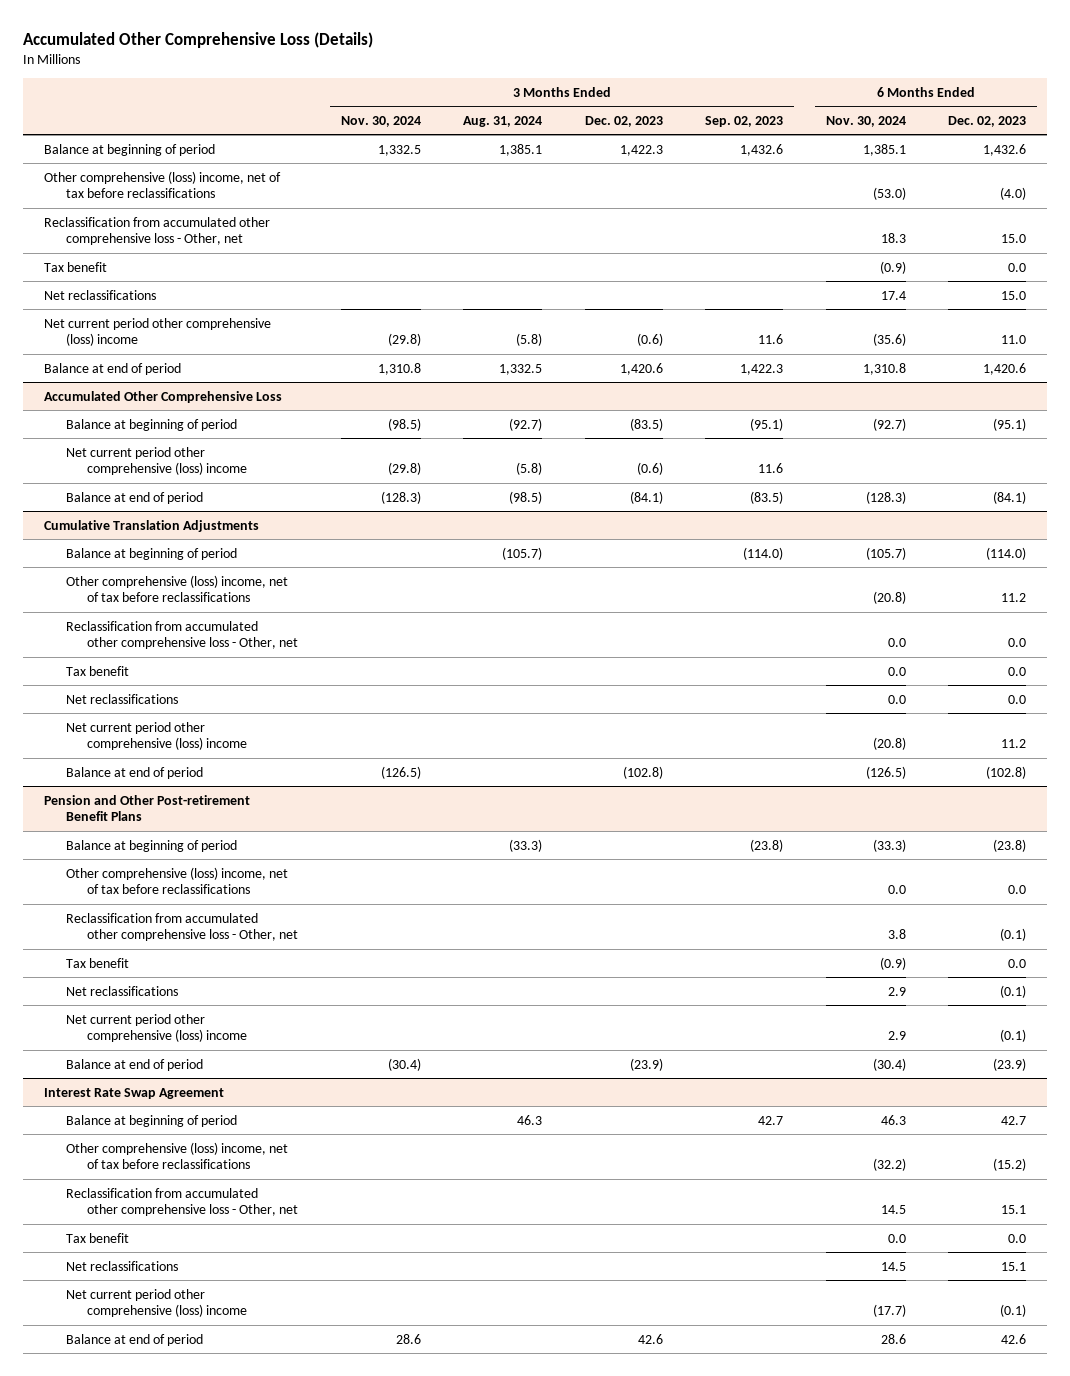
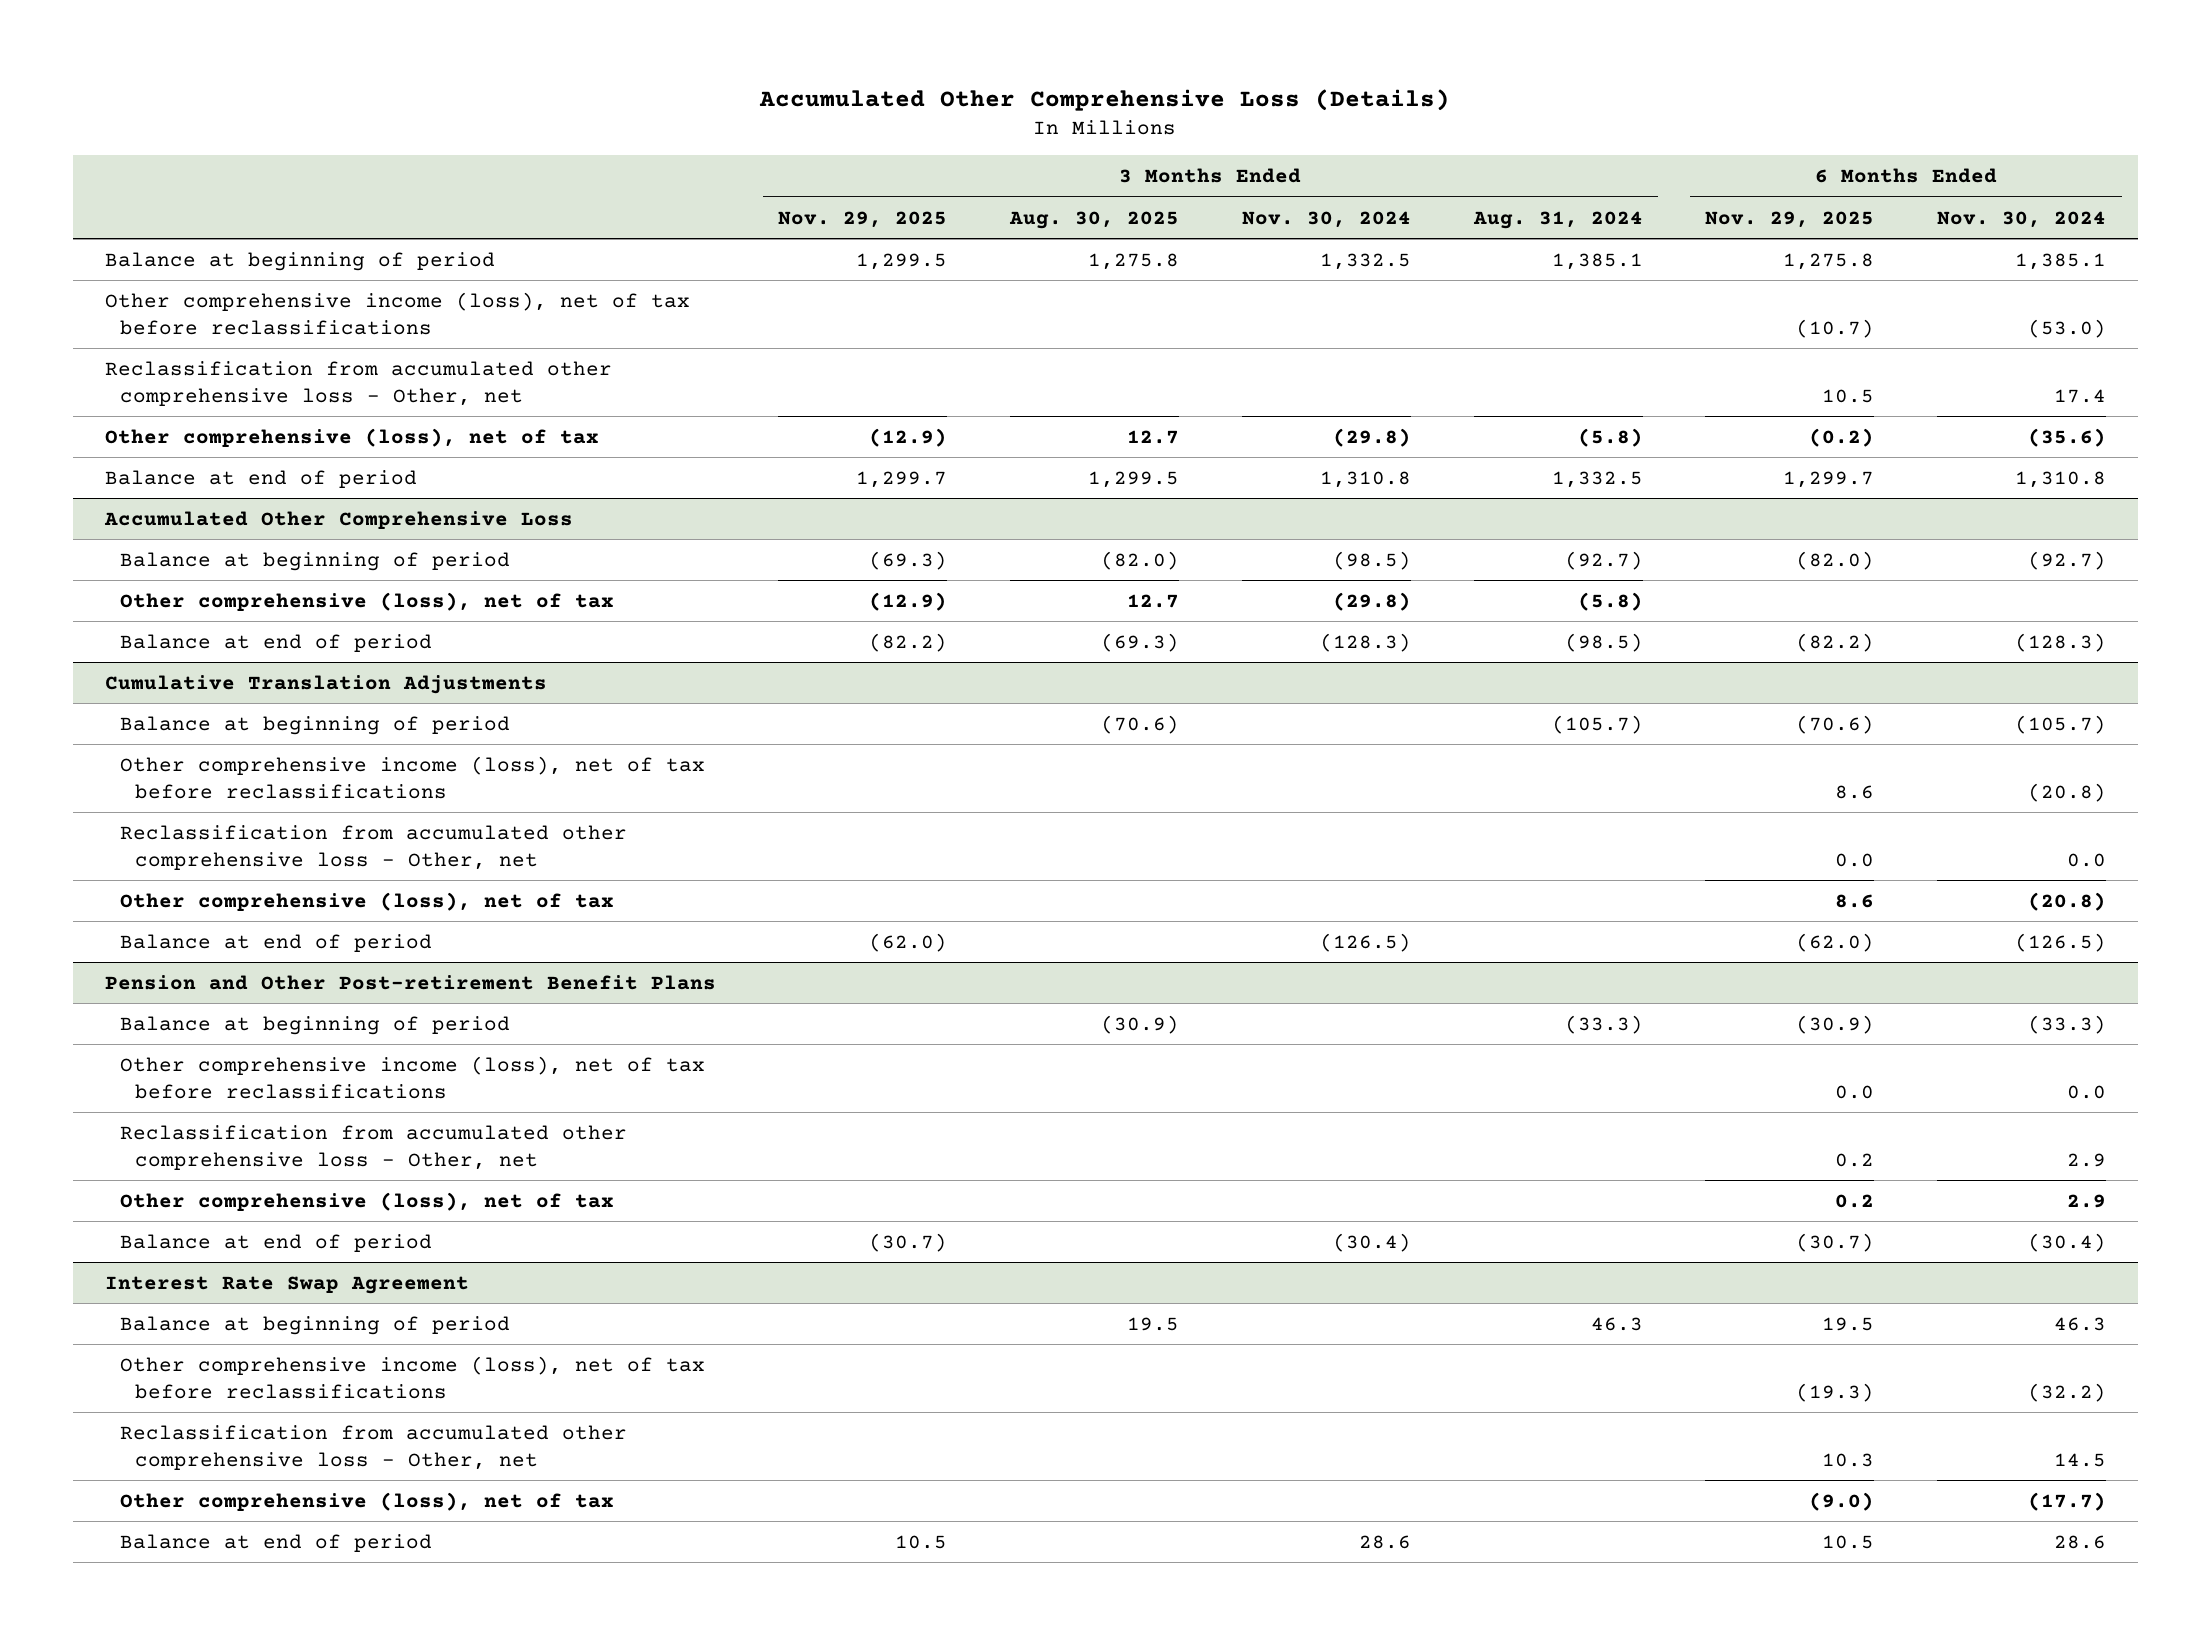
[584,115,663,127] Dec. 02, 2023 -> none
[705,115,784,127] Sep. 02, 2023 -> none
[947,115,1026,127] Dec. 02, 2023 -> none
none -> [778,210,948,228] Nov. 29, 2025
none -> [1009,210,1180,229] Aug. 30, 2025
none -> [1705,210,1875,228] Nov. 29, 2025
[43,261,107,272] Tax benefit -> none
[43,289,156,300] Net reclassifications -> none
[43,170,281,199] Other comprehensive (loss) income, net of tax before reclassifications -> [104,291,690,335] Other comprehensive income (loss), net of tax before reclassifications
[880,233,906,244] 18.3 -> [2054,388,2107,403] 17.4
[43,317,271,347] Net current period other comprehensive (loss) income -> [104,427,599,447] Other comprehensive (loss), net of tax
[65,446,248,476] Net current period other comprehensive (loss) income -> [119,591,614,611] Other comprehensive (loss), net of tax
[65,574,288,603] Other comprehensive (loss) income, net of tax before reclassifications -> [119,755,705,799] Other comprehensive income (loss), net of tax before reclassifications
[65,665,129,676] Tax benefit -> none
[65,693,178,704] Net reclassifications -> none
[65,721,248,751] Net current period other comprehensive (loss) income -> [119,891,614,911] Other comprehensive (loss), net of tax
[65,957,129,968] Tax benefit -> none
[65,985,178,996] Net reclassifications -> none
[65,866,288,895] Other comprehensive (loss) income, net of tax before reclassifications -> [119,1055,705,1099] Other comprehensive income (loss), net of tax before reclassifications
[887,929,906,940] 3.8 -> [2067,1152,2107,1167] 2.9
[65,1013,248,1043] Net current period other comprehensive (loss) income -> [119,1191,614,1211] Other comprehensive (loss), net of tax
[65,1141,288,1170] Other comprehensive (loss) income, net of tax before reclassifications -> [119,1355,705,1399] Other comprehensive income (loss), net of tax before reclassifications
[65,1232,129,1243] Tax benefit -> none
[65,1260,178,1271] Net reclassifications -> none
[65,1288,248,1318] Net current period other comprehensive (loss) income -> [119,1491,614,1511] Other comprehensive (loss), net of tax

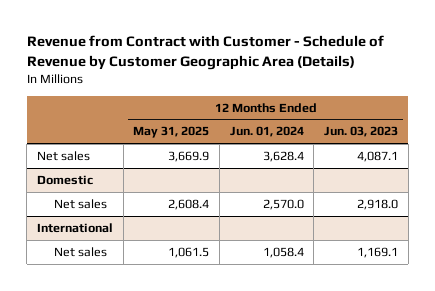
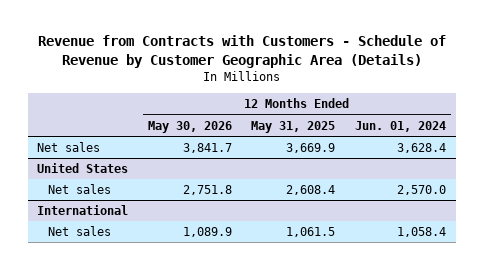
[26,35,384,70] Revenue from Contract with Customer - Schedule of Revenue by Customer Geographic Area (Details) -> [37,35,446,69] Revenue from Contracts with Customers - Schedule of Revenue by Customer Geographic Area (Details)
[323,126,398,138] Jun. 03, 2023 -> none
none -> [147,120,232,133] May 30, 2026
[37,174,94,185] Domestic -> [37,163,129,174] United States

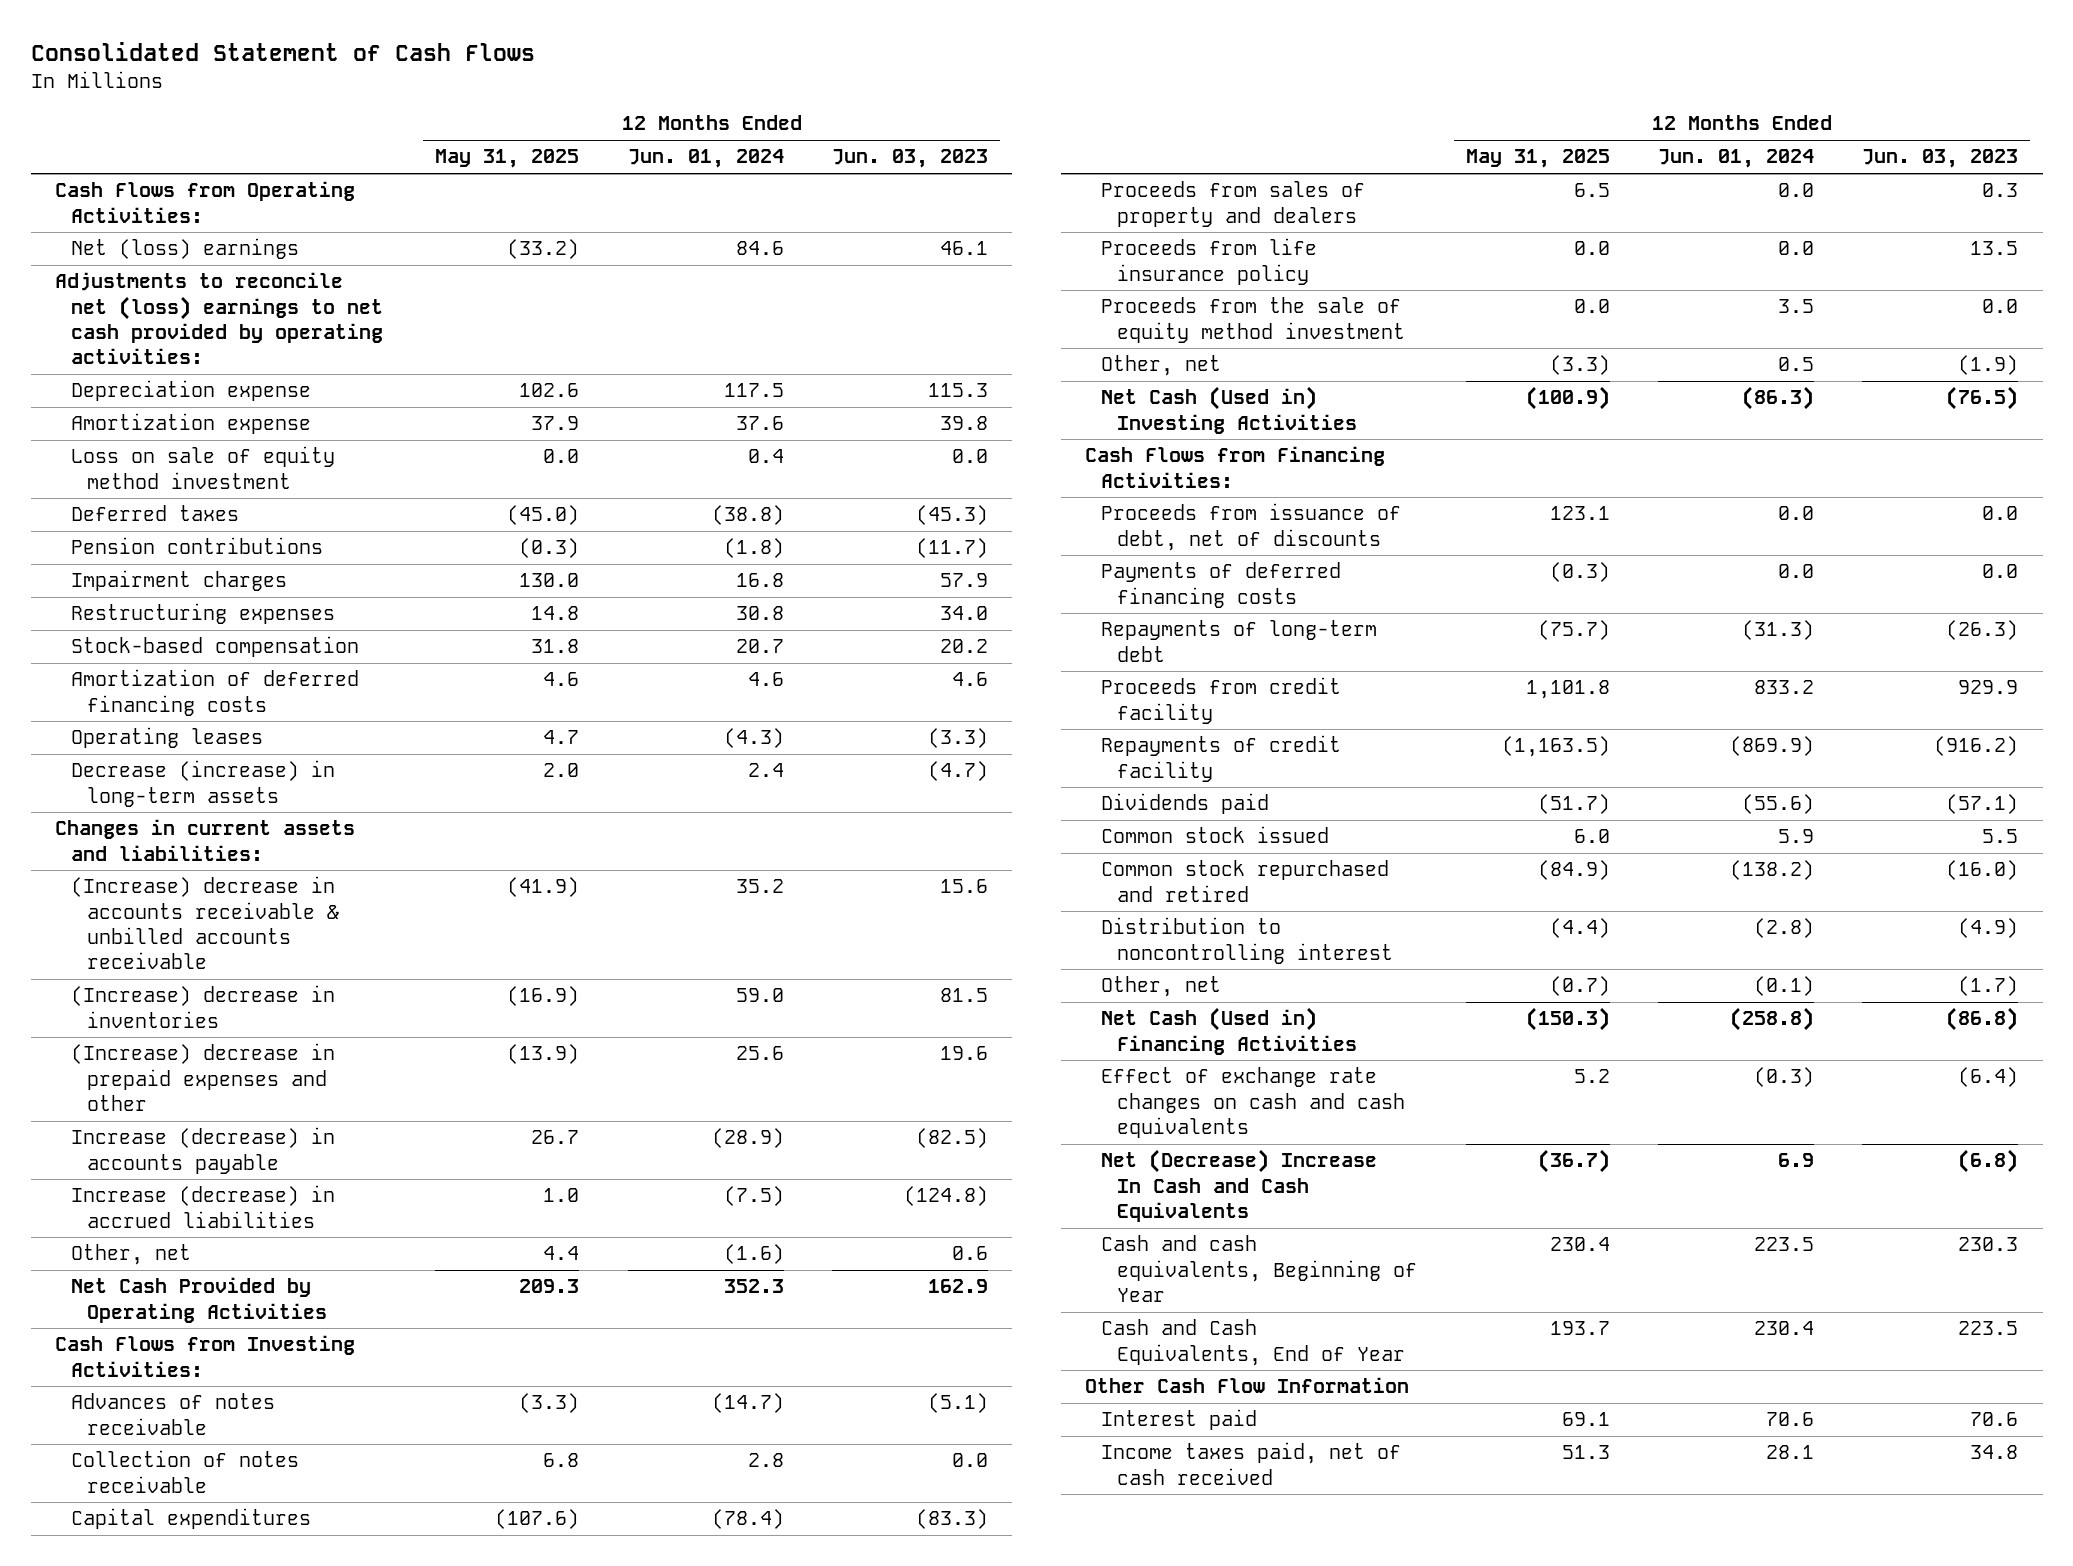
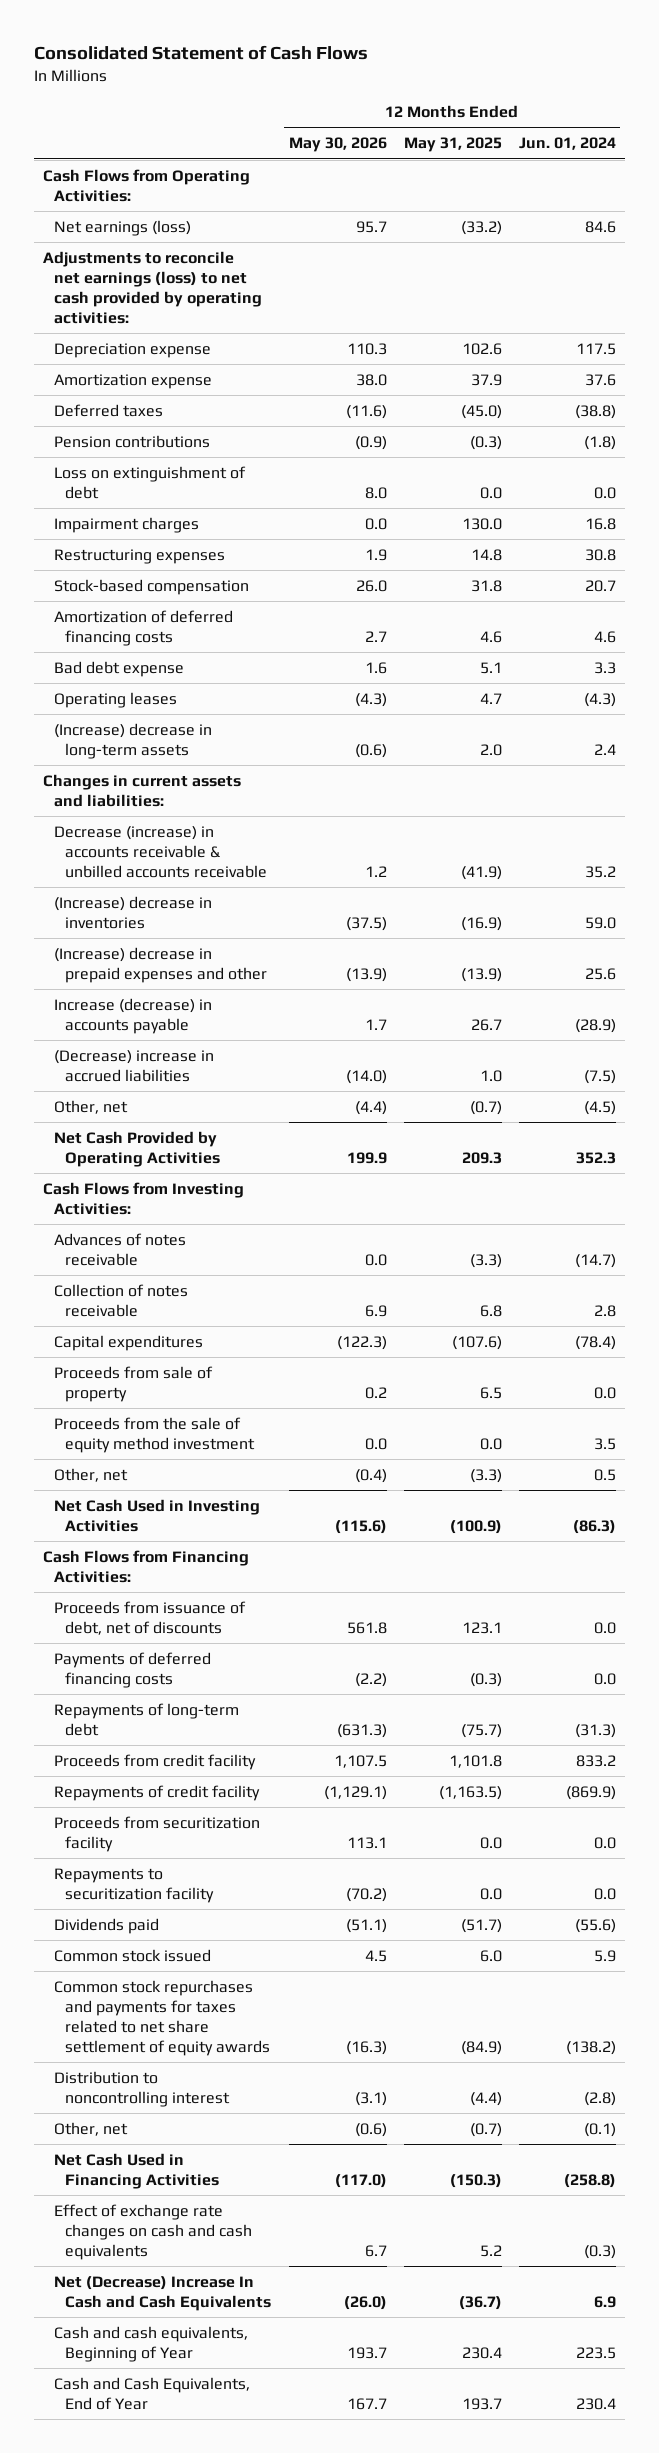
[832,149,989,169] Jun. 03, 2023 -> none
none -> [288,137,387,153] May 30, 2026
[71,238,300,260] Net (loss) earnings -> [54,219,192,236] Net earnings (loss)
[55,272,384,365] Adjustments to reconcile net (loss) earnings to net cash provided by operating activities: -> [42,250,263,325] Adjustments to reconcile net earnings (loss) to net cash provided by operating activities:
[71,446,336,489] Loss on sale of equity method investment -> none
none -> [54,465,247,499] Loss on extinguishment of debt
none -> [54,660,185,677] Bad debt expense
[71,760,336,807] Decrease (increase) in long-term assets -> [54,722,213,759] (Increase) decrease in long-term assets
[71,876,340,970] (Increase) decrease in accounts receivable & unbilled accounts receivable -> [54,825,268,878] Decrease (increase) in accounts receivable & unbilled accounts receivable
[71,1185,336,1228] Increase (decrease) in accrued liabilities -> [54,1049,215,1082] (Decrease) increase in accrued liabilities
[543,1246,580,1261] 4.4 -> [469,1100,502,1115] (0.7)
[723,1244,784,1265] (1.6) -> [584,1100,617,1115] (4.5)
[1101,238,1318,285] Proceeds from life insurance policy -> none
[1101,181,1366,227] Proceeds from sales of property and dealers -> [54,1365,214,1402] Proceeds from sale of property
[1101,386,1358,434] Net Cash (Used in) Investing Activities -> [54,1498,261,1532] Net Cash Used in Investing Activities
none -> [54,1815,261,1852] Proceeds from securitization facility
none -> [54,1867,215,1903] Repayments to securitization facility
[1101,860,1390,902] Common stock repurchased and retired -> [54,1979,271,2057] Common stock repurchases and payments for taxes related to net share settlement of equity awards
[1101,1007,1358,1055] Net Cash (Used in) Financing Activities -> [54,2152,220,2189] Net Cash Used in Financing Activities
[1085,1377,1410,1394] Other Cash Flow Information -> none
[1101,1409,1258,1431] Interest paid -> none
[1101,1442,1402,1485] Income taxes paid, net of cash received -> none

